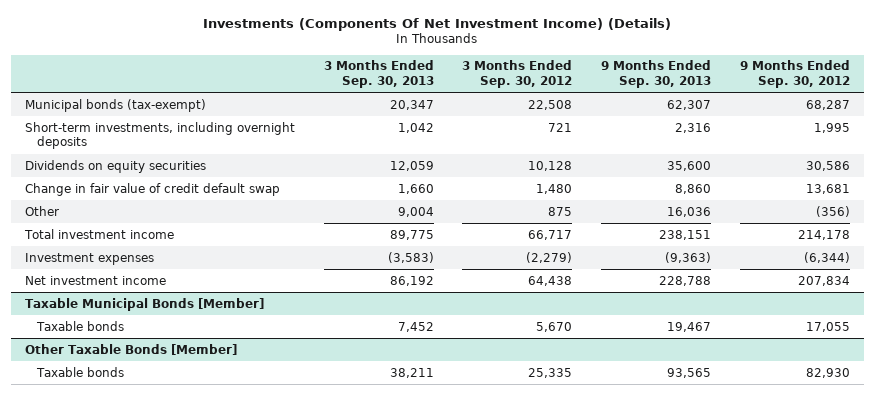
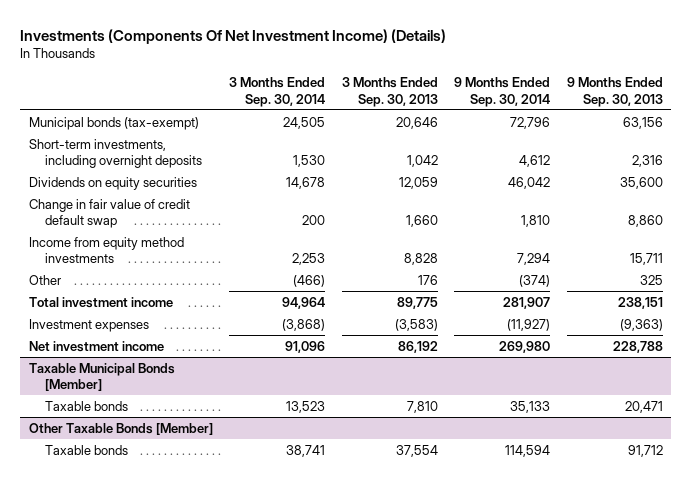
[462,60,573,88] 3 Months Ended Sep. 30, 2012 -> none
[739,60,850,88] 9 Months Ended Sep. 30, 2012 -> none
none -> [229,77,326,107] 3 Months Ended Sep. 30, 2014
none -> [454,77,551,107] 9 Months Ended Sep. 30, 2014
[389,99,434,110] 20,347 -> [395,116,438,129] 20,646
[667,99,712,110] 62,307 -> [622,116,663,129] 63,156
none -> [28,236,184,264] Income from equity method investments
[397,206,434,217] 9,004 -> [417,274,438,285] 176
[667,206,712,217] 16,036 -> [639,274,663,285] 325
[397,321,434,332] 7,452 -> [406,400,438,413] 7,810
[667,321,712,332] 19,467 -> [624,400,663,413] 20,471
[389,367,434,378] 38,211 -> [395,444,438,457] 37,554
[667,367,712,378] 93,565 -> [627,444,663,457] 91,712

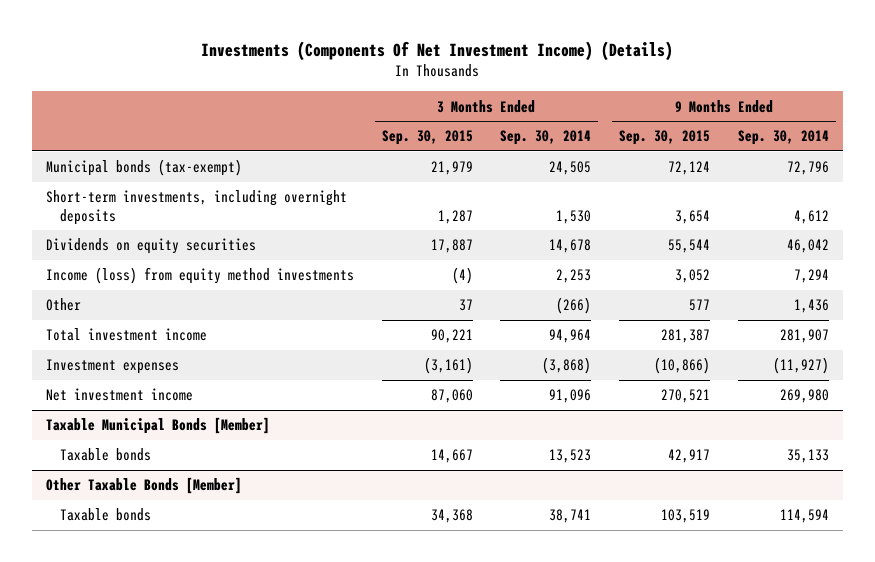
[341,77,438,107] 3 Months Ended Sep. 30, 2013 -> none
[566,77,663,107] 9 Months Ended Sep. 30, 2013 -> none
none -> [381,130,473,146] Sep. 30, 2015
none -> [619,130,711,146] Sep. 30, 2015
[28,198,190,229] Change in fair value of credit default swap -> none
[28,236,184,264] Income from equity method investments -> [45,267,354,285] Income (loss) from equity method investments
[293,274,326,287] (466) -> [556,297,592,315] (266)
[519,274,551,287] (374) -> [793,299,829,314] 1,436

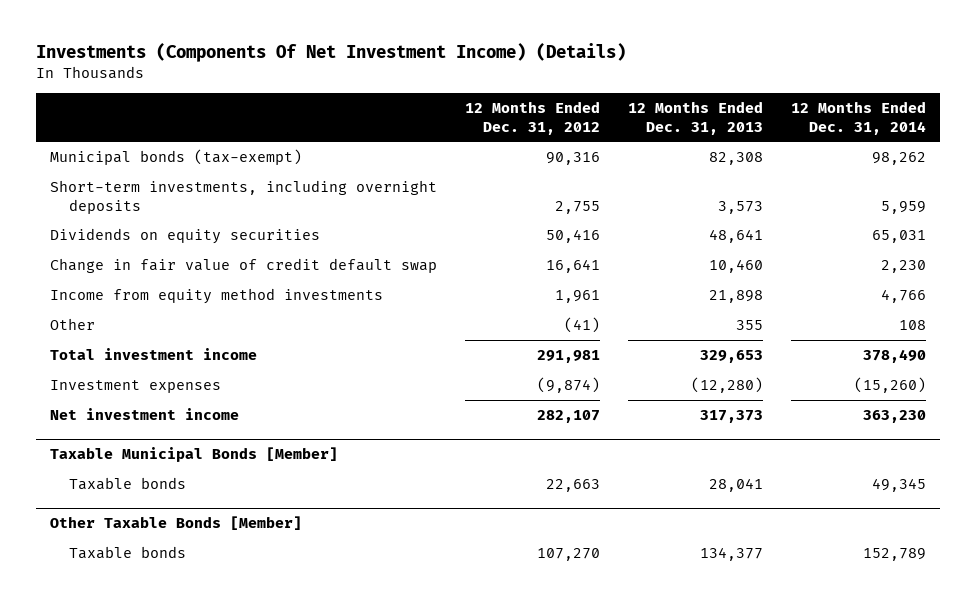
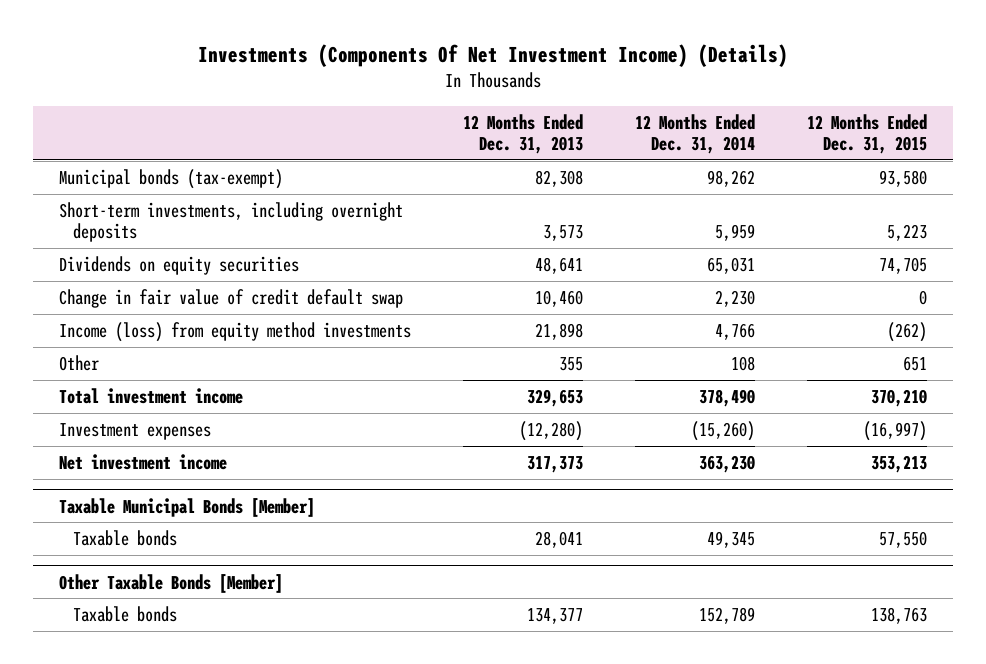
[465,100,601,135] 12 Months Ended Dec. 31, 2012 -> none
none -> [807,113,928,155] 12 Months Ended Dec. 31, 2015
[49,287,383,304] Income from equity method investments -> [59,321,412,342] Income (loss) from equity method investments

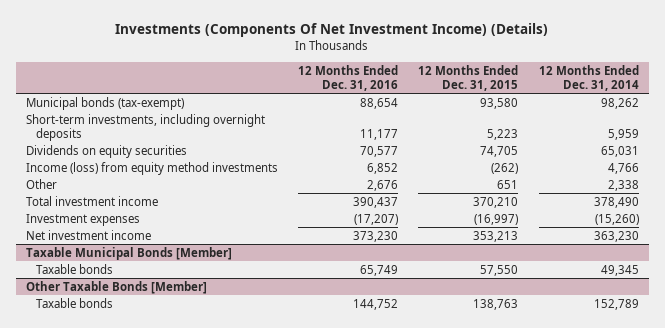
[463,113,584,155] 12 Months Ended Dec. 31, 2013 -> none
none -> [298,64,399,91] 12 Months Ended Dec. 31, 2016
[59,288,404,308] Change in fair value of credit default swap -> none
[731,355,756,371] 108 -> [607,179,639,191] 2,338

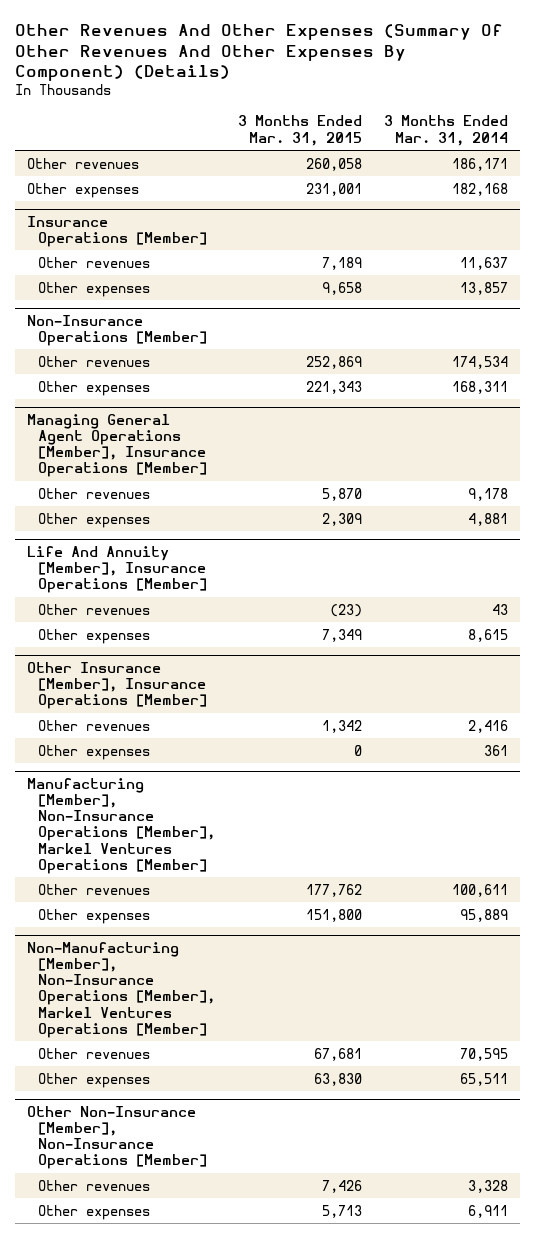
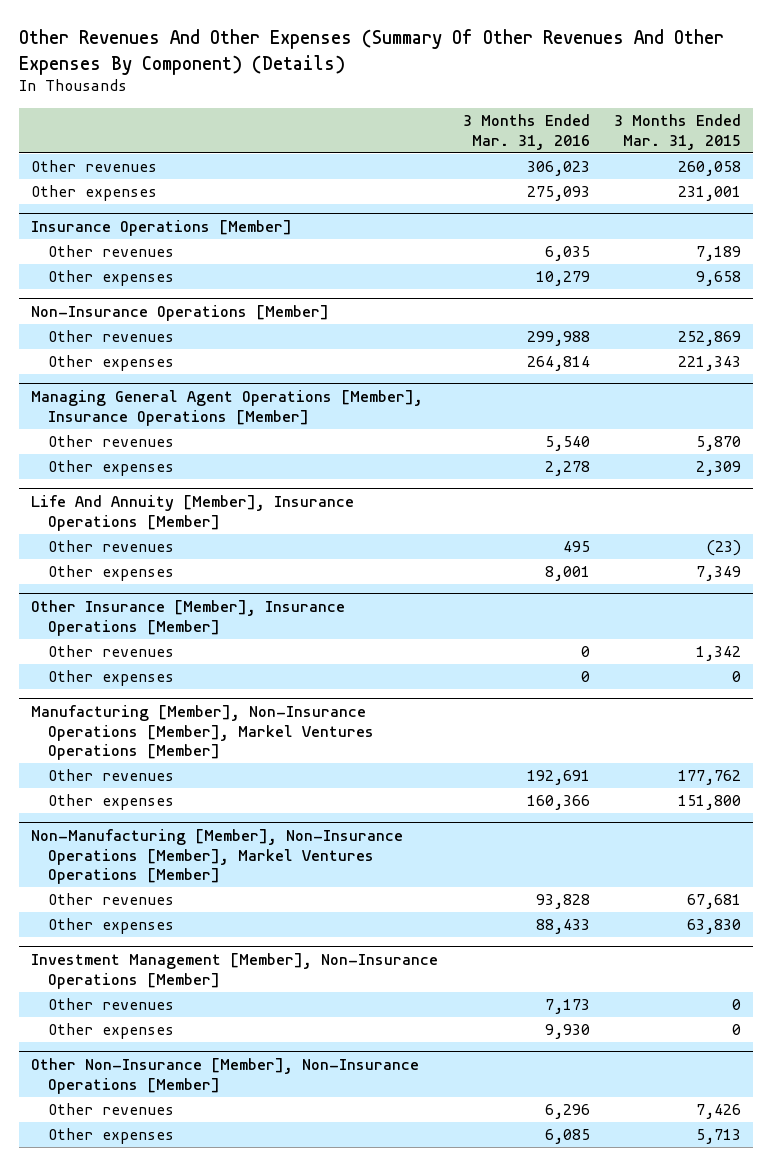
[384,115,509,146] 3 Months Ended Mar. 31, 2014 -> none
none -> [462,113,590,150] 3 Months Ended Mar. 31, 2016
none -> [31,953,439,989] Investment Management [Member], Non-Insurance Operations [Member]
none -> [47,998,174,1011] Other revenues
none -> [47,1023,174,1040] Other expenses

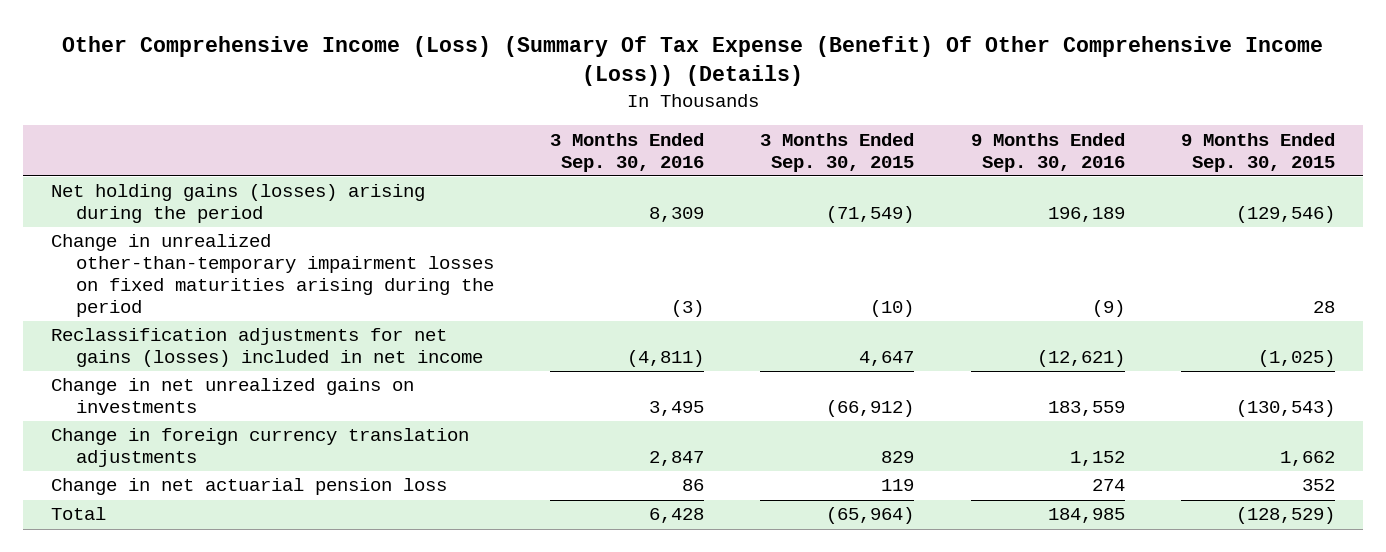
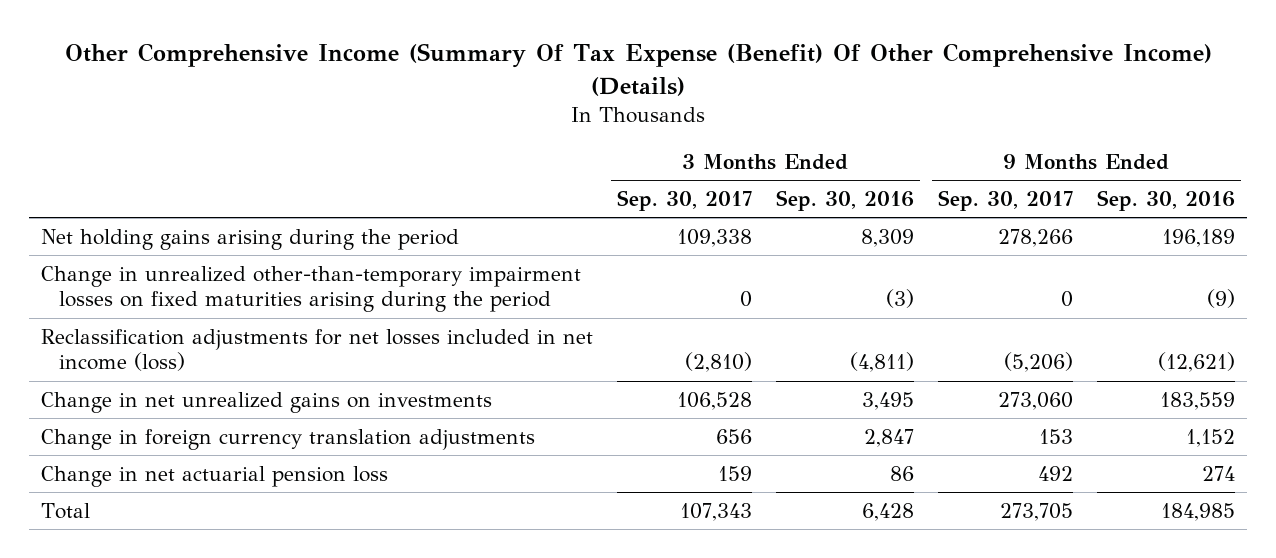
[61,36,1323,87] Other Comprehensive Income (Loss) (Summary Of Tax Expense (Benefit) Of Other Comprehensive Income (Loss)) (Details) -> [64,43,1212,96] Other Comprehensive Income (Summary Of Tax Expense (Benefit) Of Other Comprehensive Income) (Details)
[760,132,915,172] 3 Months Ended Sep. 30, 2015 -> none
[1180,132,1335,172] 9 Months Ended Sep. 30, 2015 -> none
none -> [616,189,752,211] Sep. 30, 2017
none -> [937,189,1073,211] Sep. 30, 2017
[51,184,426,224] Net holding gains (losses) arising during the period -> [40,228,459,250] Net holding gains arising during the period
[51,328,484,368] Reclassification adjustments for net gains (losses) included in net income -> [40,328,593,372] Reclassification adjustments for net losses included in net income (loss)

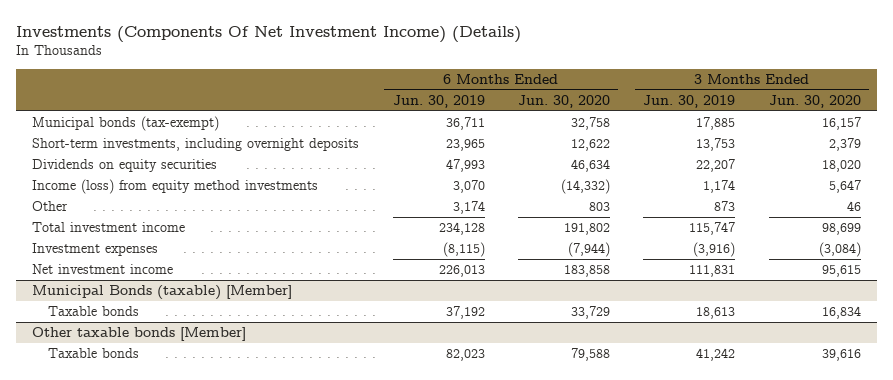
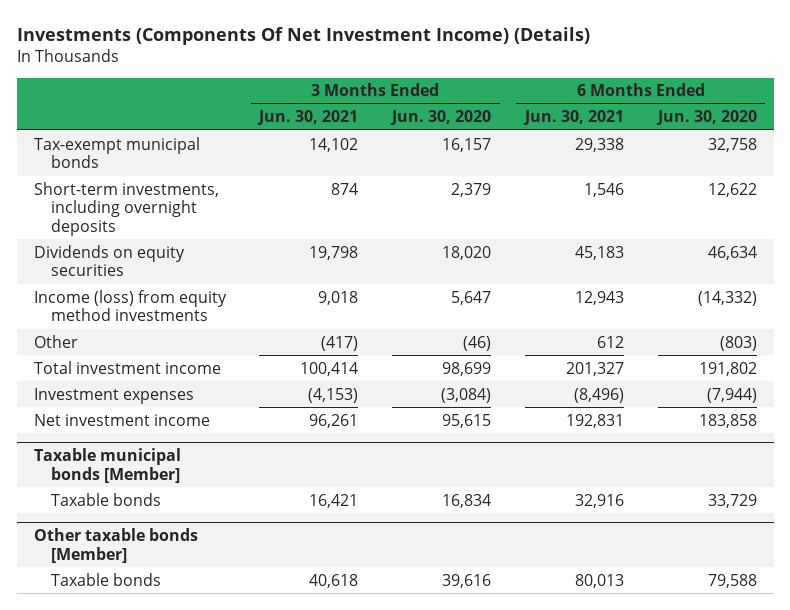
[392,94,485,108] Jun. 30, 2019 -> none
[643,94,736,108] Jun. 30, 2019 -> none
none -> [257,110,359,126] Jun. 30, 2021
none -> [522,110,624,126] Jun. 30, 2021
[32,116,220,132] Municipal bonds (tax-exempt) -> [33,136,200,169] Tax-exempt municipal bonds
[588,202,610,212] 803 -> [719,335,757,351] (803)
[846,201,861,212] 46 -> [463,335,492,351] (46)
[32,285,293,301] Municipal Bonds (taxable) [Member] -> [33,447,181,483] Taxable municipal bonds [Member]

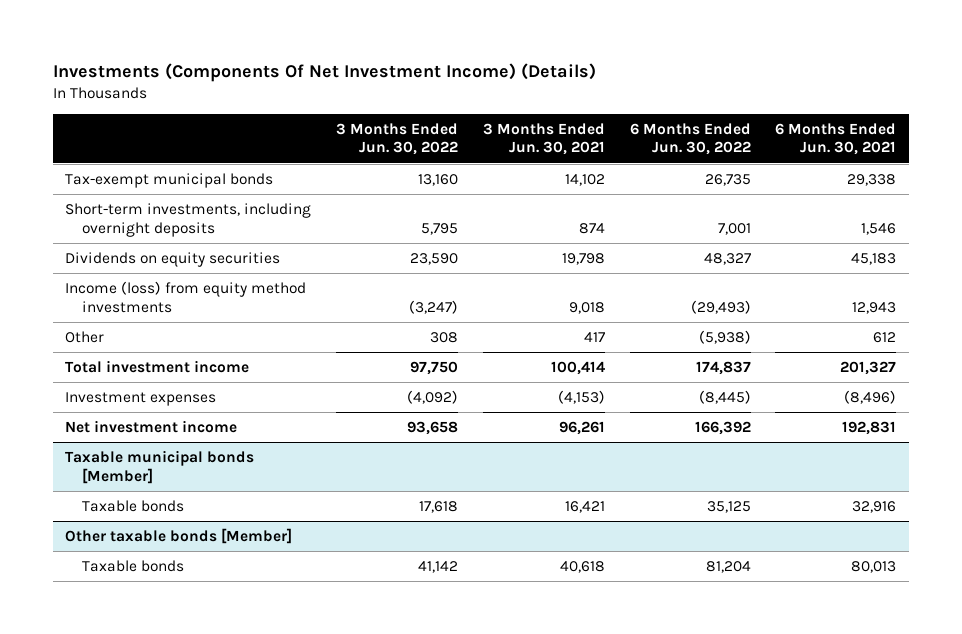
[390,110,492,126] Jun. 30, 2020 -> none
[655,110,757,126] Jun. 30, 2020 -> none
none -> [336,122,459,156] 3 Months Ended Jun. 30, 2022
none -> [629,122,751,156] 6 Months Ended Jun. 30, 2022
[321,335,359,351] (417) -> [583,332,605,343] 417

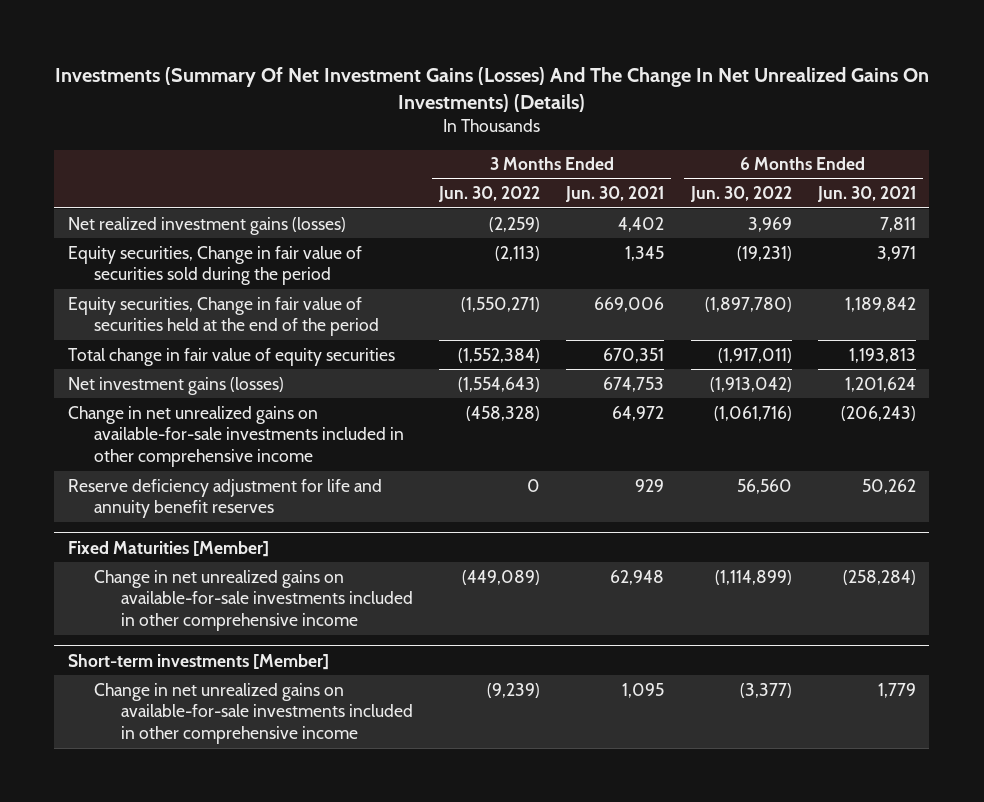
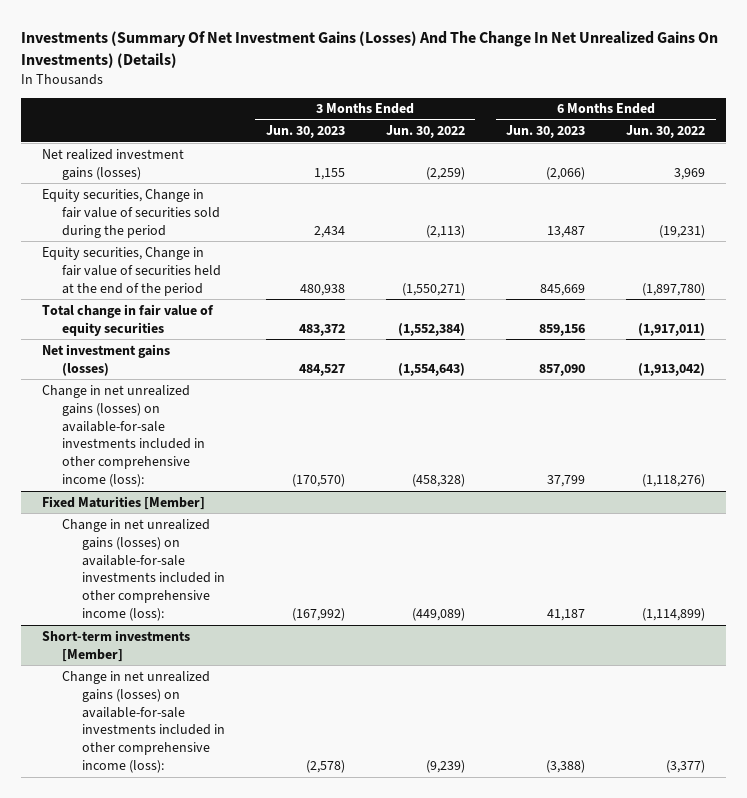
[565,186,665,203] Jun. 30, 2021 -> none
[817,186,917,203] Jun. 30, 2021 -> none
none -> [265,125,345,139] Jun. 30, 2023
none -> [506,125,586,139] Jun. 30, 2023
[67,478,382,519] Reserve deficiency adjustment for life and annuity benefit reserves -> none
[67,405,405,468] Change in net unrealized gains on available-for-sale investments included in other comprehensive income -> [41,384,205,488] Change in net unrealized gains (losses) on available-for-sale investments included in other comprehensive income (loss):
[713,405,792,421] (1,061,716) -> [642,474,706,488] (1,118,276)
[94,569,413,632] Change in net unrealized gains on available-for-sale investments included in other comprehensive income -> [61,518,225,622] Change in net unrealized gains (losses) on available-for-sale investments included in other comprehensive income (loss):
[94,682,413,745] Change in net unrealized gains on available-for-sale investments included in other comprehensive income -> [61,670,225,774] Change in net unrealized gains (losses) on available-for-sale investments included in other comprehensive income (loss):

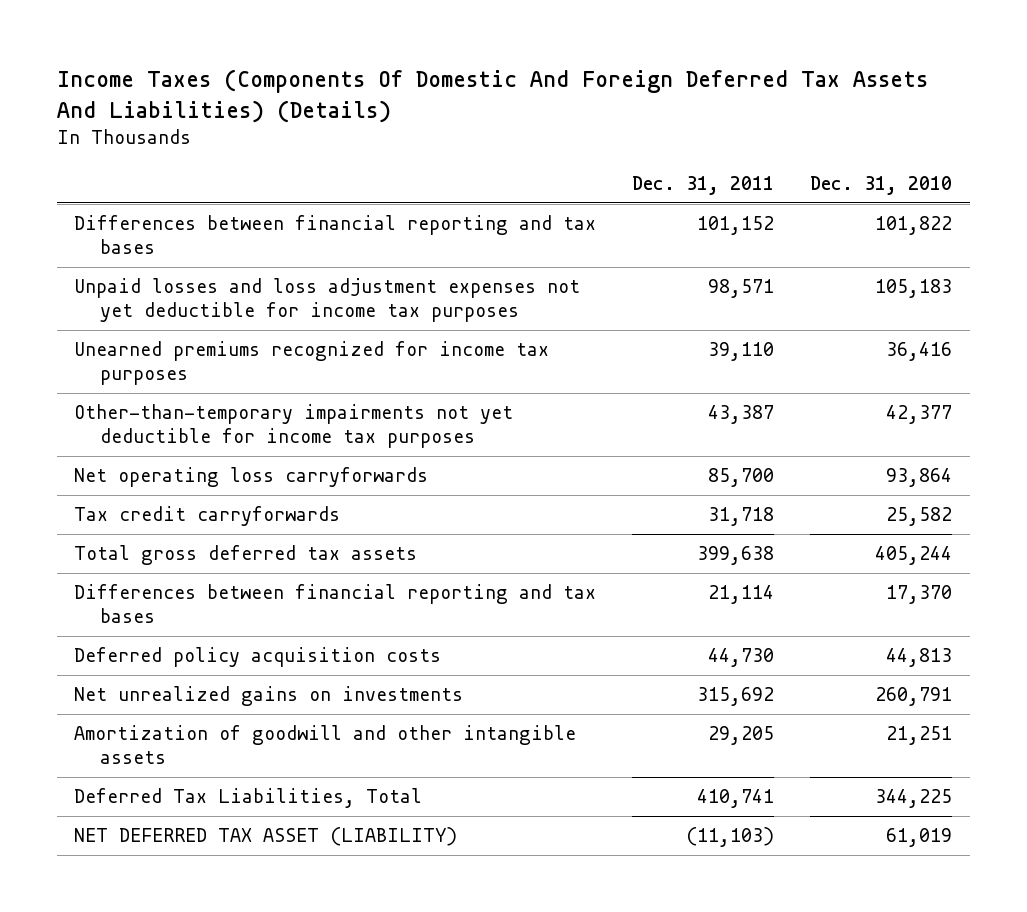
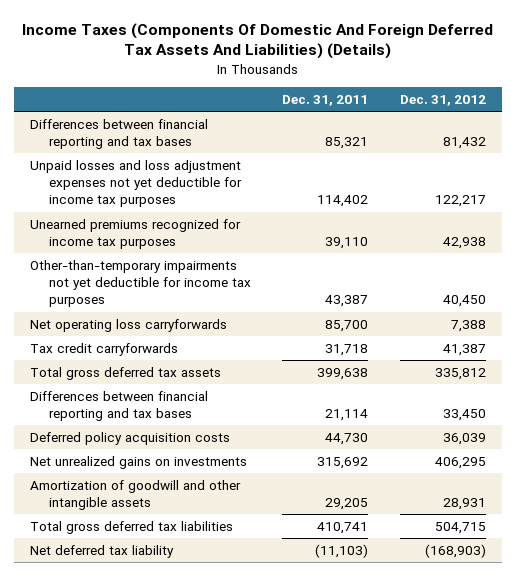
[810,175,953,195] Dec. 31, 2010 -> none
none -> [400,94,487,106] Dec. 31, 2012
[697,216,775,236] 101,152 -> [325,137,369,150] 85,321
[708,279,775,299] 98,571 -> [317,195,369,208] 114,402
[74,827,458,847] NET DEFERRED TAX ASSET (LIABILITY) -> none
none -> [29,520,233,534] Total gross deferred tax liabilities
[74,788,423,809] Deferred Tax Liabilities, Total -> [29,544,174,558] Net deferred tax liability
[697,789,775,809] 410,741 -> [315,543,369,558] (11,103)

